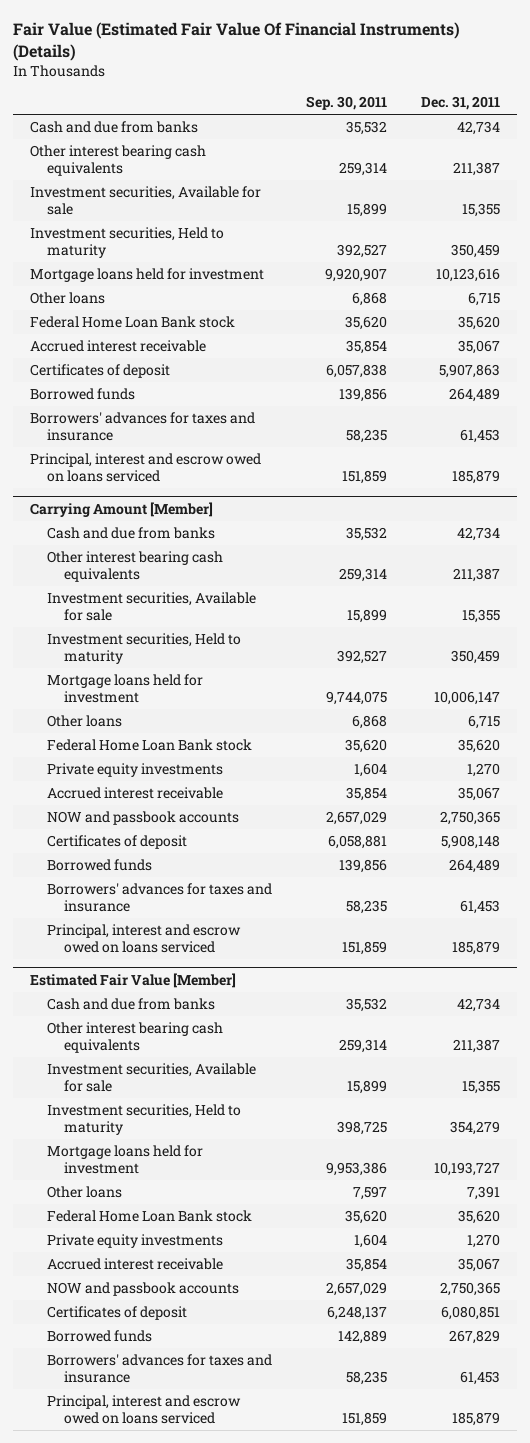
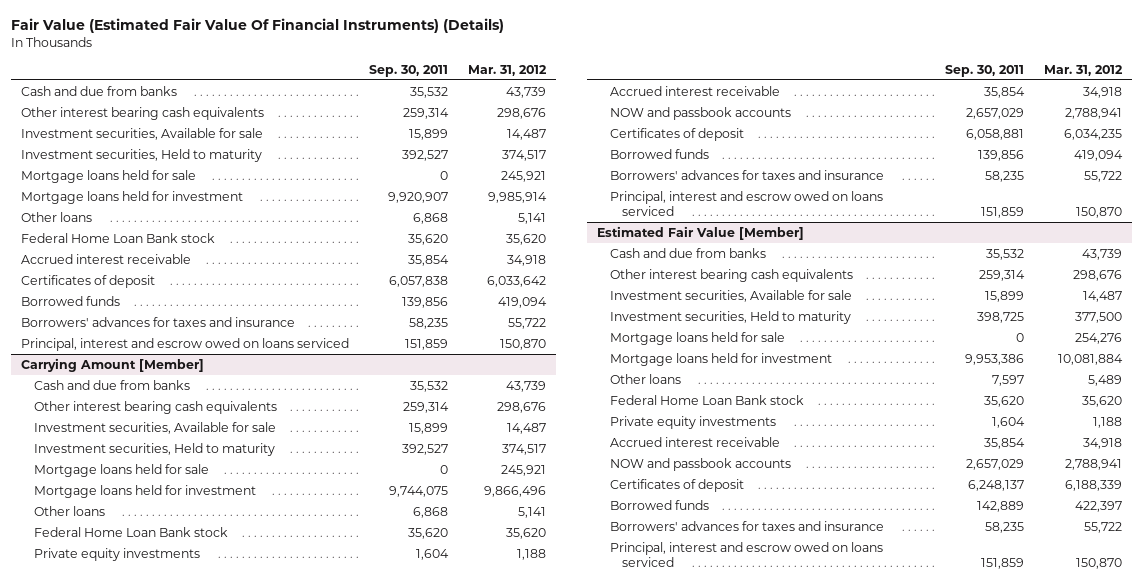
[421,96,501,111] Dec. 31, 2011 -> none
none -> [467,64,547,76] Mar. 31, 2012
none -> [20,169,196,183] Mortgage loans held for sale
none -> [33,463,209,477] Mortgage loans held for sale
none -> [609,331,785,345] Mortgage loans held for sale

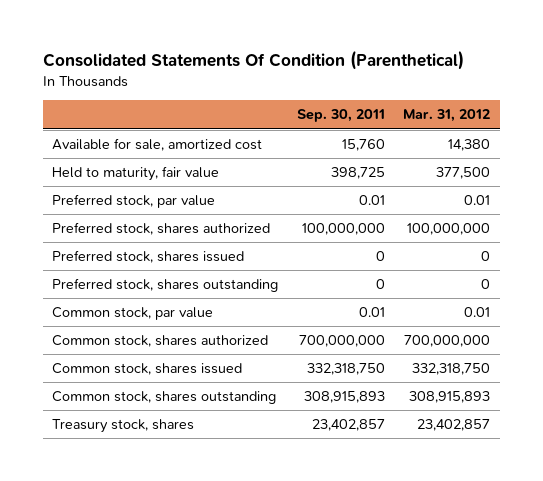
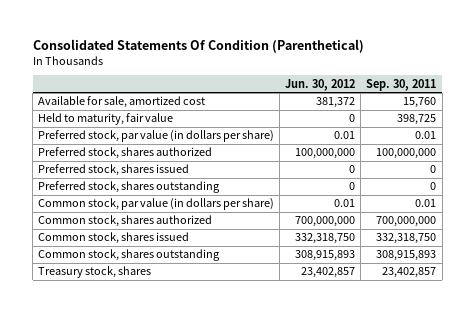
[403,109,491,123] Mar. 31, 2012 -> none
none -> [285,78,356,91] Jun. 30, 2012
[52,194,216,209] Preferred stock, par value -> [38,130,275,143] Preferred stock, par value (in dollars per share)
[52,307,214,321] Common stock, par value -> [38,198,275,211] Common stock, par value (in dollars per share)

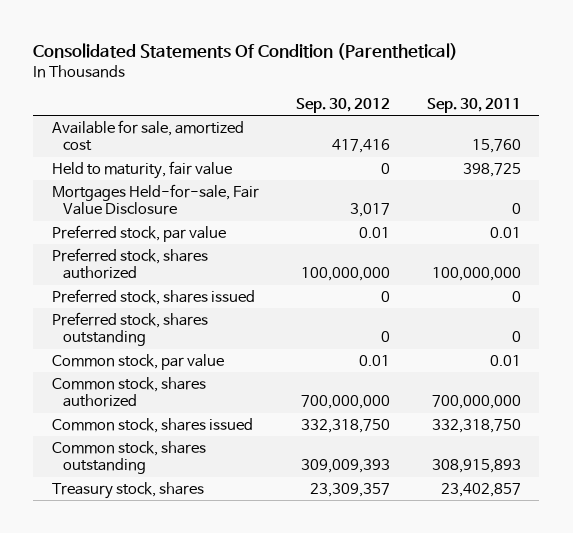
[285,78,356,91] Jun. 30, 2012 -> none
none -> [295,97,390,113] Sep. 30, 2012
none -> [51,184,259,216] Mortgages Held-for-sale, Fair Value Disclosure
[38,130,275,143] Preferred stock, par value (in dollars per share) -> [51,225,226,243] Preferred stock, par value
[38,198,275,211] Common stock, par value (in dollars per share) -> [51,354,224,371] Common stock, par value

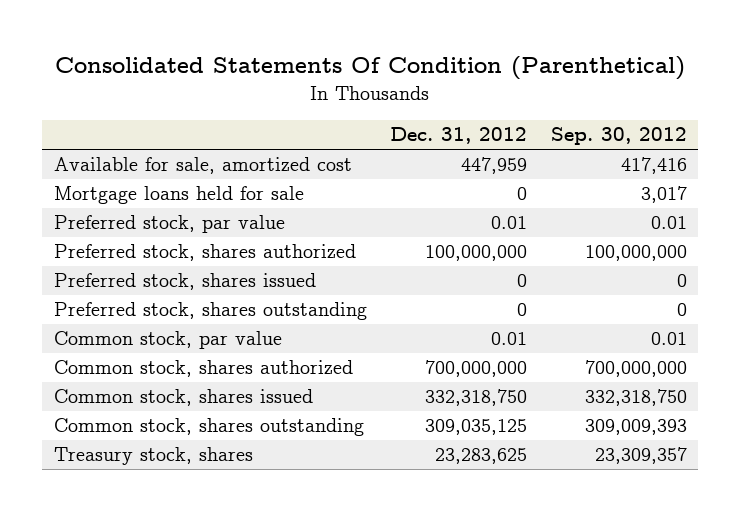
[426,97,521,113] Sep. 30, 2011 -> none
none -> [390,127,528,145] Dec. 31, 2012
[51,161,232,180] Held to maturity, fair value -> none
[51,184,259,216] Mortgages Held-for-sale, Fair Value Disclosure -> [53,186,304,205] Mortgage loans held for sale

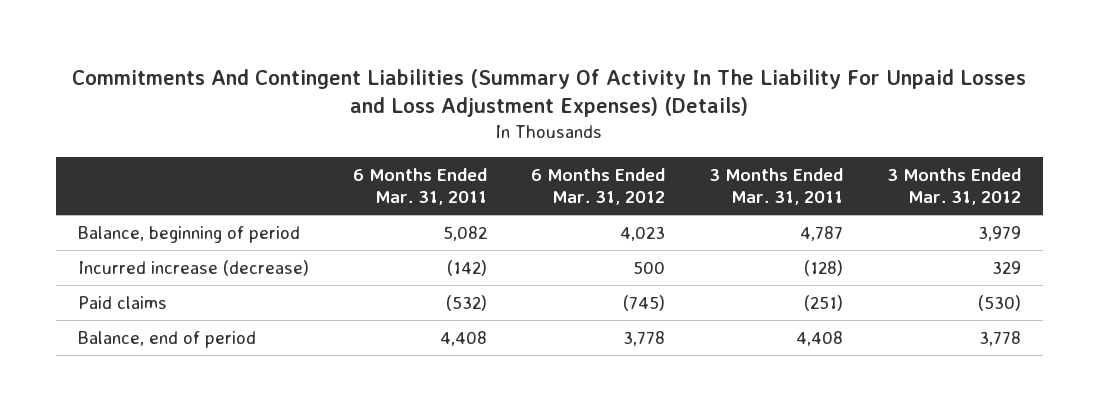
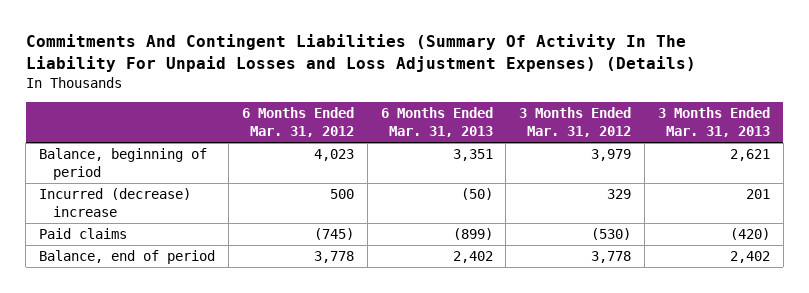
[352,167,487,205] 6 Months Ended Mar. 31, 2011 -> none
[708,167,843,205] 3 Months Ended Mar. 31, 2011 -> none
none -> [380,107,493,138] 6 Months Ended Mar. 31, 2013
none -> [658,107,771,138] 3 Months Ended Mar. 31, 2013
[77,259,309,276] Incurred increase (decrease) -> [39,188,192,218] Incurred (decrease) increase

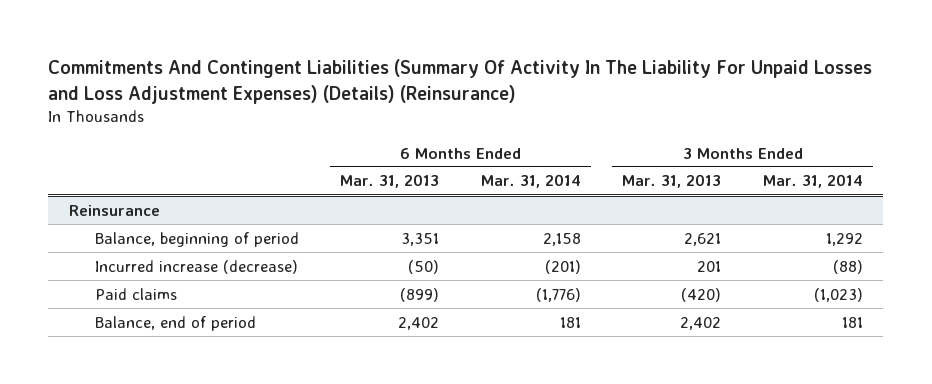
[25,34,696,73] Commitments And Contingent Liabilities (Summary Of Activity In The Liability For Unpaid Losses and Loss Adjustment Expenses) (Details) -> [48,59,873,104] Commitments And Contingent Liabilities (Summary Of Activity In The Liability For Unpaid Losses and Loss Adjustment Expenses) (Details) (Reinsurance)
[241,107,354,138] 6 Months Ended Mar. 31, 2012 -> none
[519,107,632,138] 3 Months Ended Mar. 31, 2012 -> none
none -> [480,174,581,189] Mar. 31, 2014
none -> [762,174,863,189] Mar. 31, 2014
none -> [69,204,161,216] Reinsurance
[39,188,192,218] Incurred (decrease) increase -> [94,259,298,274] Incurred increase (decrease)

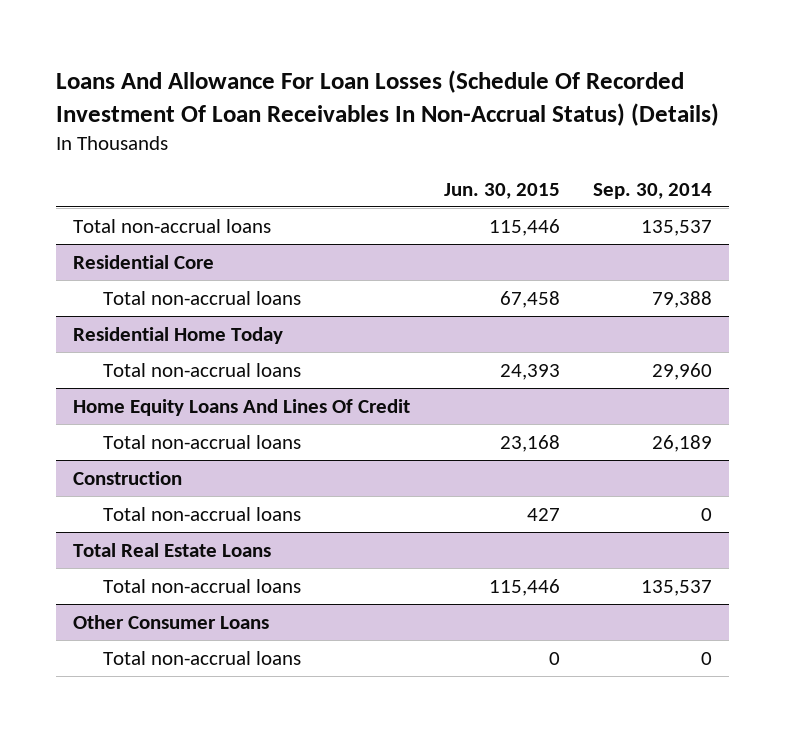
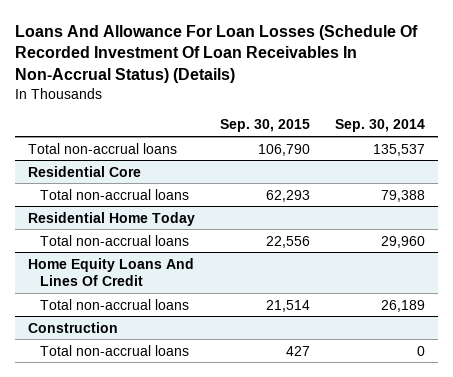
[443,183,560,200] Jun. 30, 2015 -> none
none -> [220,119,311,133] Sep. 30, 2015
[73,542,272,557] Total Real Estate Loans -> none
[103,578,302,593] Total non-accrual loans -> none
[73,614,270,629] Other Consumer Loans -> none
[103,650,302,665] Total non-accrual loans -> none

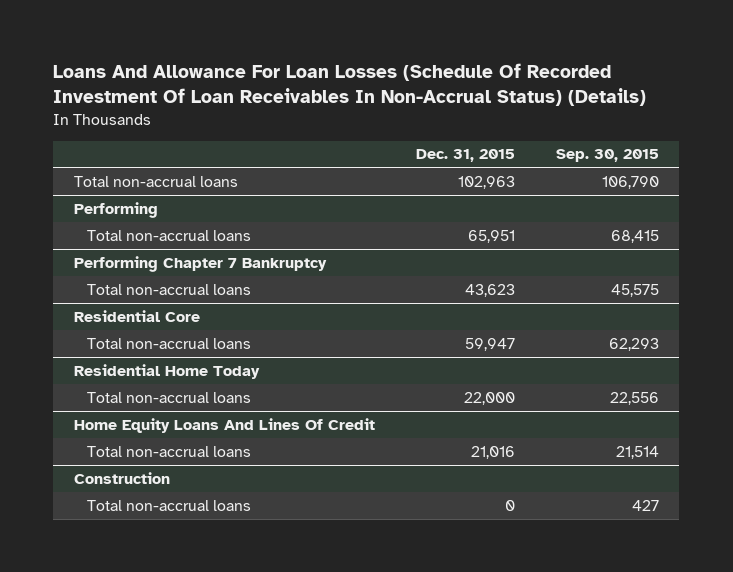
[335,119,426,133] Sep. 30, 2014 -> none
none -> [415,149,515,163] Dec. 31, 2015
none -> [73,201,158,218] Performing
none -> [87,229,252,241] Total non-accrual loans
none -> [73,255,327,272] Performing Chapter 7 Bankruptcy
none -> [87,283,252,295] Total non-accrual loans

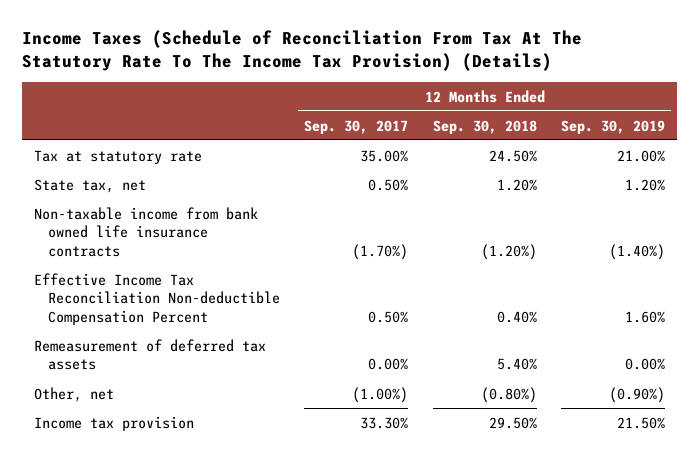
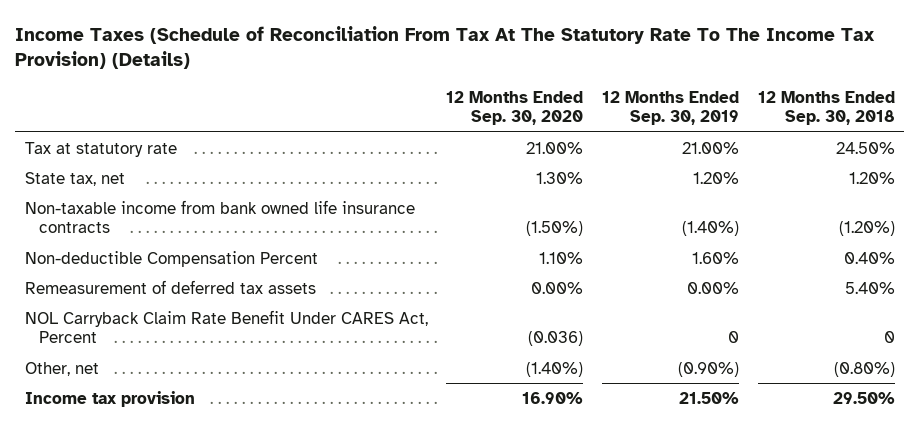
[304,119,409,134] Sep. 30, 2017 -> none
none -> [446,90,584,126] 12 Months Ended Sep. 30, 2020
[33,272,280,325] Effective Income Tax Reconciliation Non-deductible Compensation Percent -> [24,250,318,267] Non-deductible Compensation Percent
none -> [24,309,428,344] NOL Carryback Claim Rate Benefit Under CARES Act, Percent

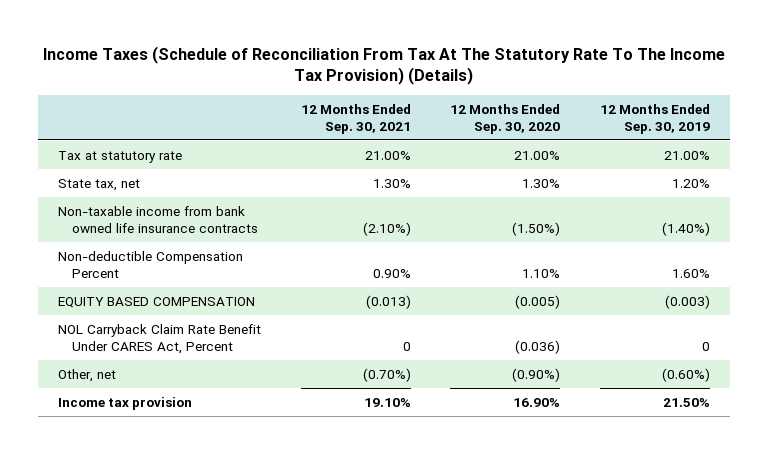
[757,90,895,126] 12 Months Ended Sep. 30, 2018 -> none
none -> [300,103,411,134] 12 Months Ended Sep. 30, 2021
[24,279,316,294] Remeasurement of deferred tax assets -> none
none -> [58,296,256,308] EQUITY BASED COMPENSATION
[526,361,584,377] (1.40%) -> [512,367,561,382] (0.90%)
[678,361,740,377] (0.90%) -> [661,367,710,382] (0.60%)

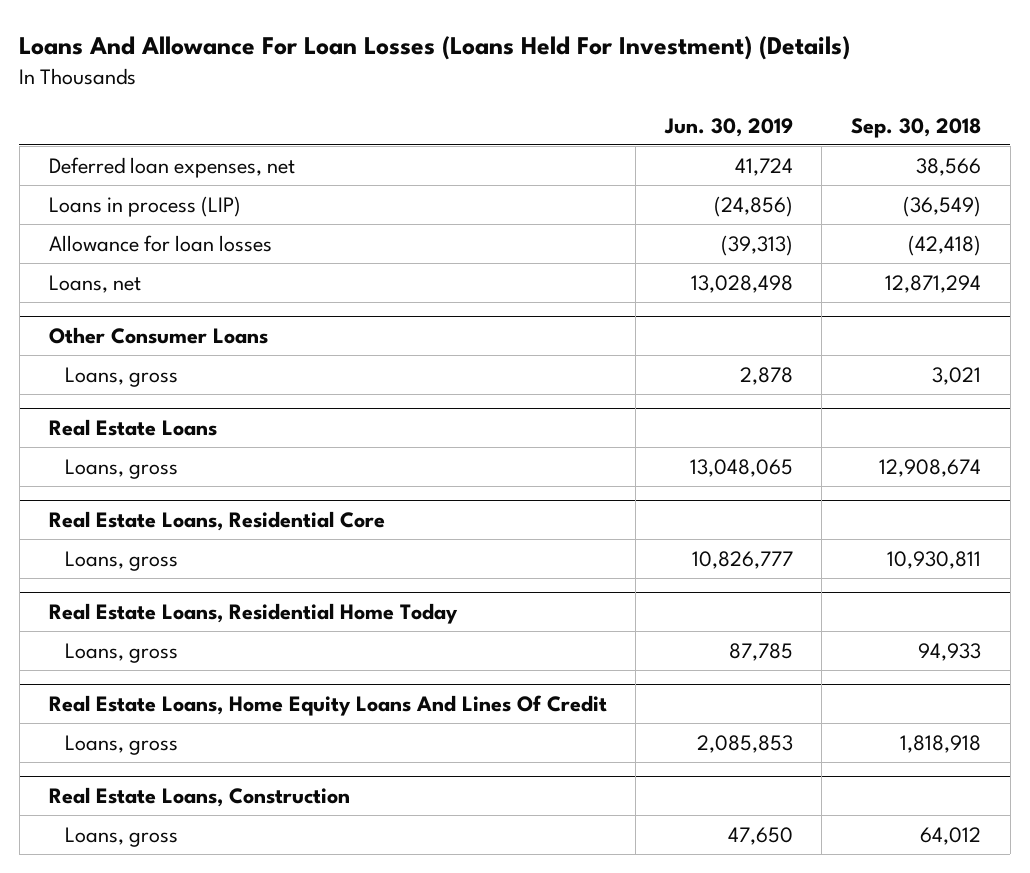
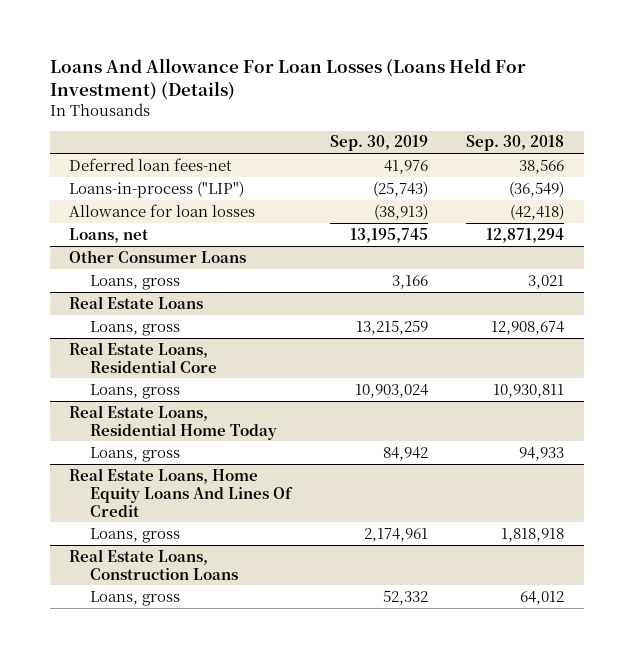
[663,117,793,137] Jun. 30, 2019 -> none
none -> [329,135,428,152] Sep. 30, 2019
[48,156,295,178] Deferred loan expenses, net -> [68,157,232,171] Deferred loan fees-net
[48,195,241,217] Loans in process (LIP) -> [68,180,244,198] Loans-in-process ("LIP")
[48,787,350,808] Real Estate Loans, Construction -> [68,548,239,580] Real Estate Loans, Construction Loans

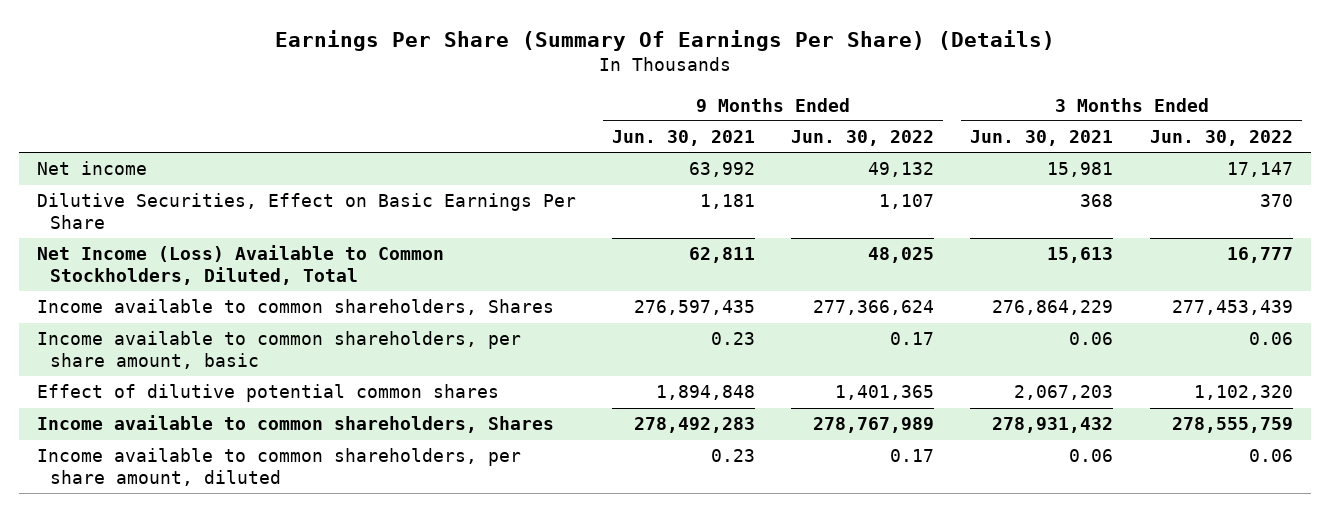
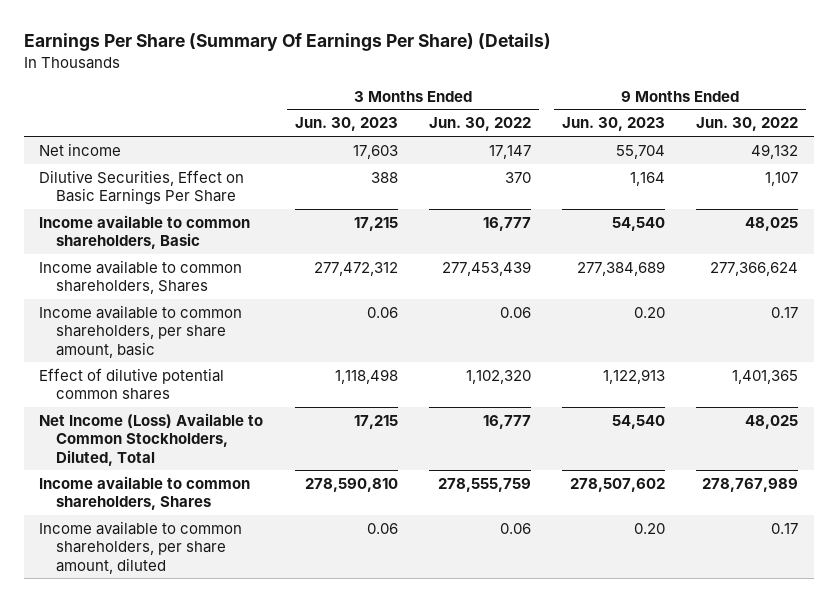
[612,130,756,147] Jun. 30, 2021 -> none
[970,130,1114,147] Jun. 30, 2021 -> none
none -> [294,117,398,132] Jun. 30, 2023
none -> [561,117,665,132] Jun. 30, 2023
none -> [39,214,251,250] Income available to common shareholders, Basic
[36,245,444,285] Net Income (Loss) Available to Common Stockholders, Diluted, Total -> [39,412,264,466] Net Income (Loss) Available to Common Stockholders, Diluted, Total

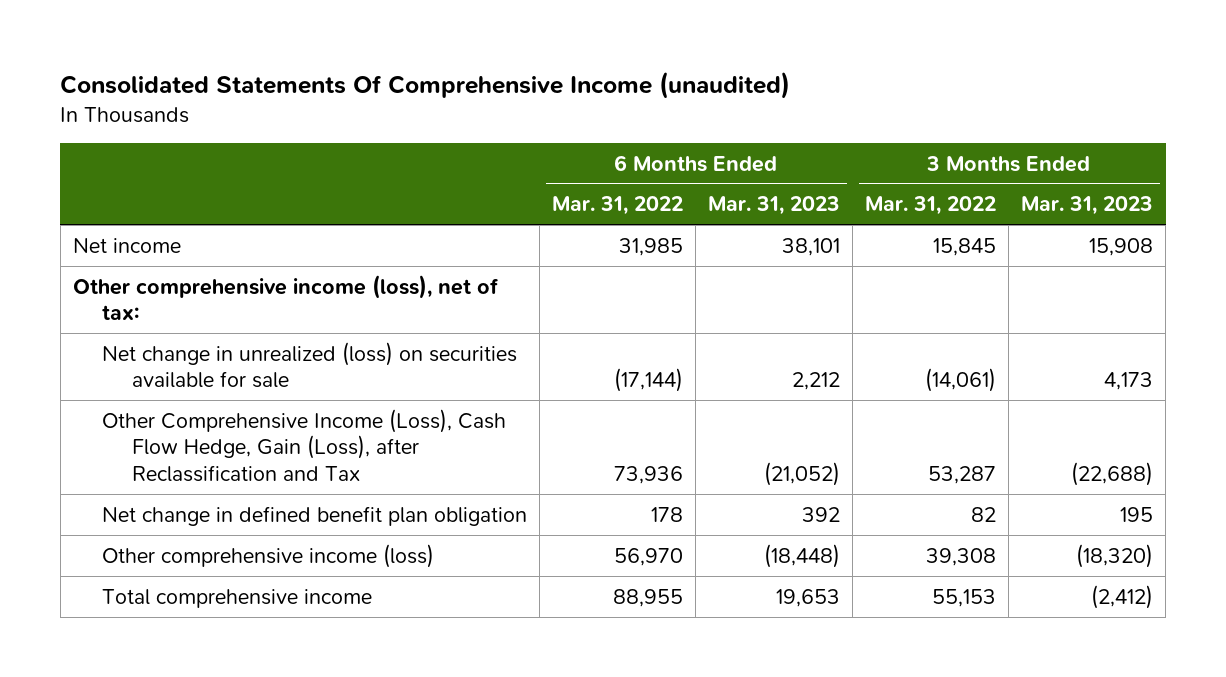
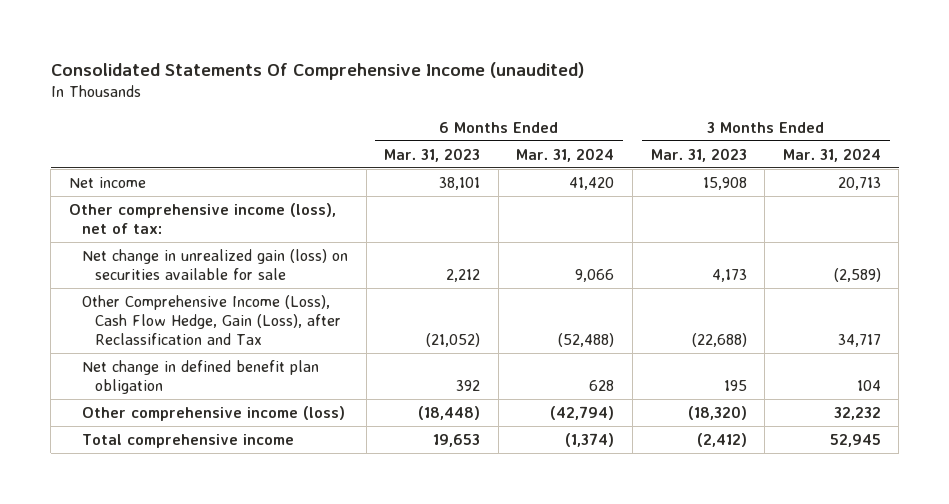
[552,196,684,216] Mar. 31, 2022 -> none
[865,196,997,216] Mar. 31, 2022 -> none
none -> [516,147,615,162] Mar. 31, 2024
none -> [782,147,881,162] Mar. 31, 2024
[102,341,518,389] Net change in unrealized (loss) on securities available for sale -> [82,249,349,281] Net change in unrealized gain (loss) on securities available for sale

